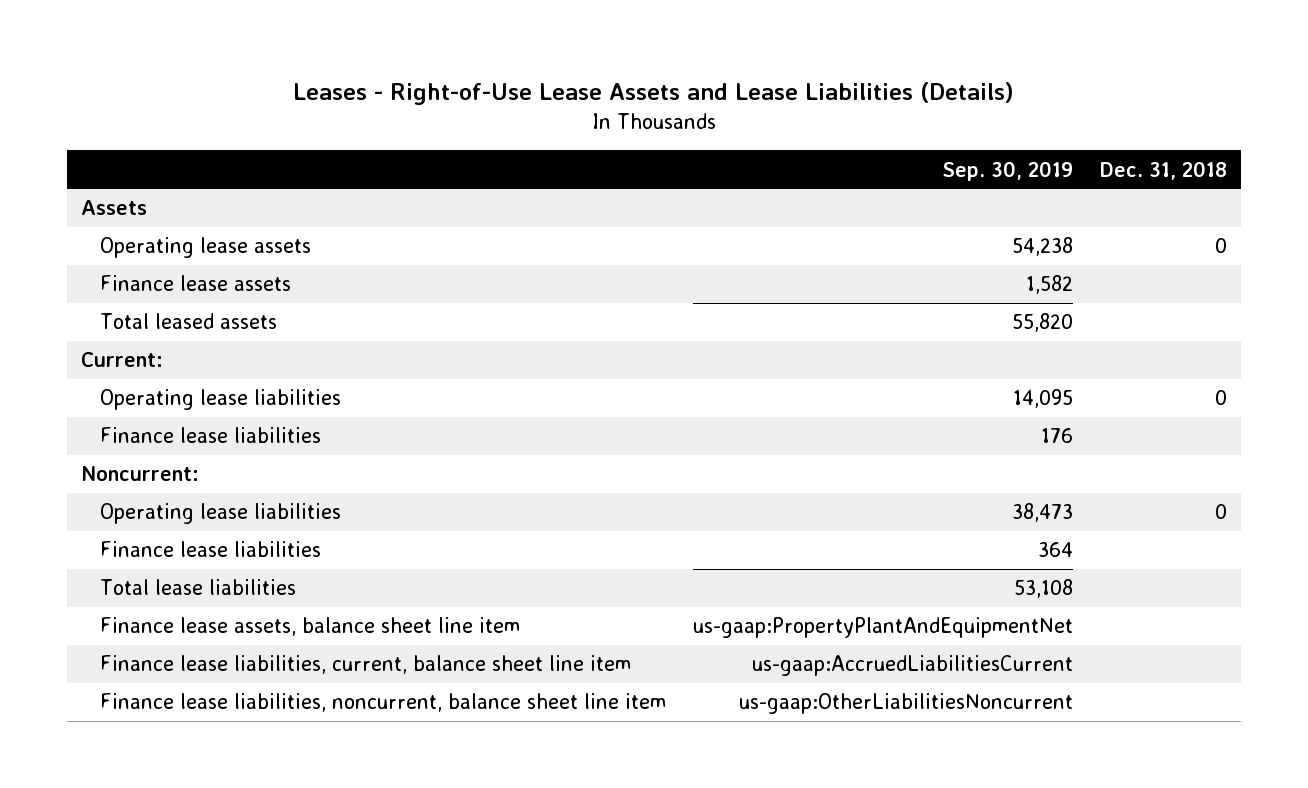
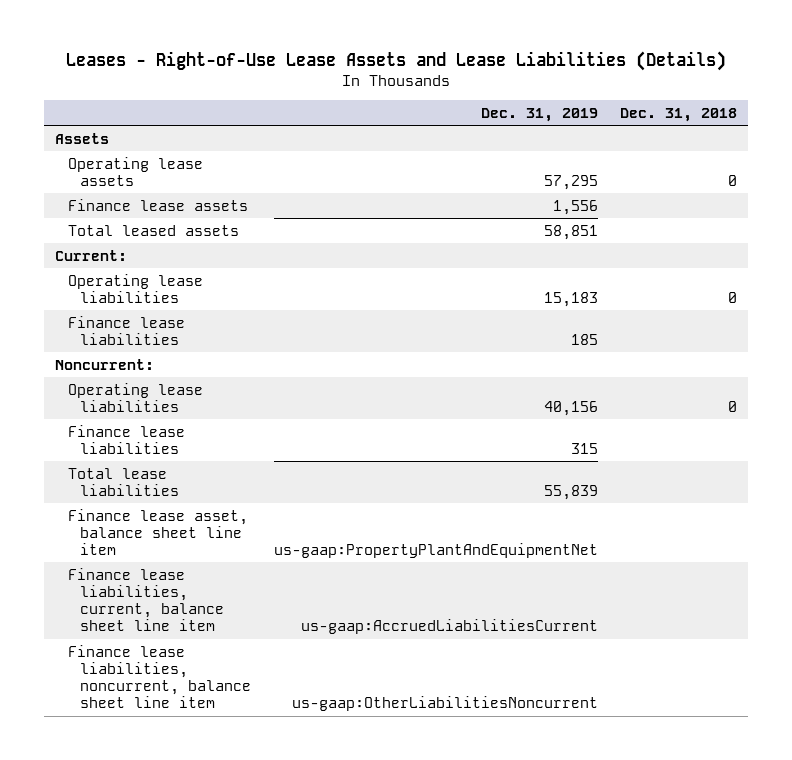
[942,160,1074,181] Sep. 30, 2019 -> none
none -> [480,107,598,122] Dec. 31, 2019
[99,617,520,637] Finance lease assets, balance sheet line item -> [67,508,248,555] Finance lease asset, balance sheet line item

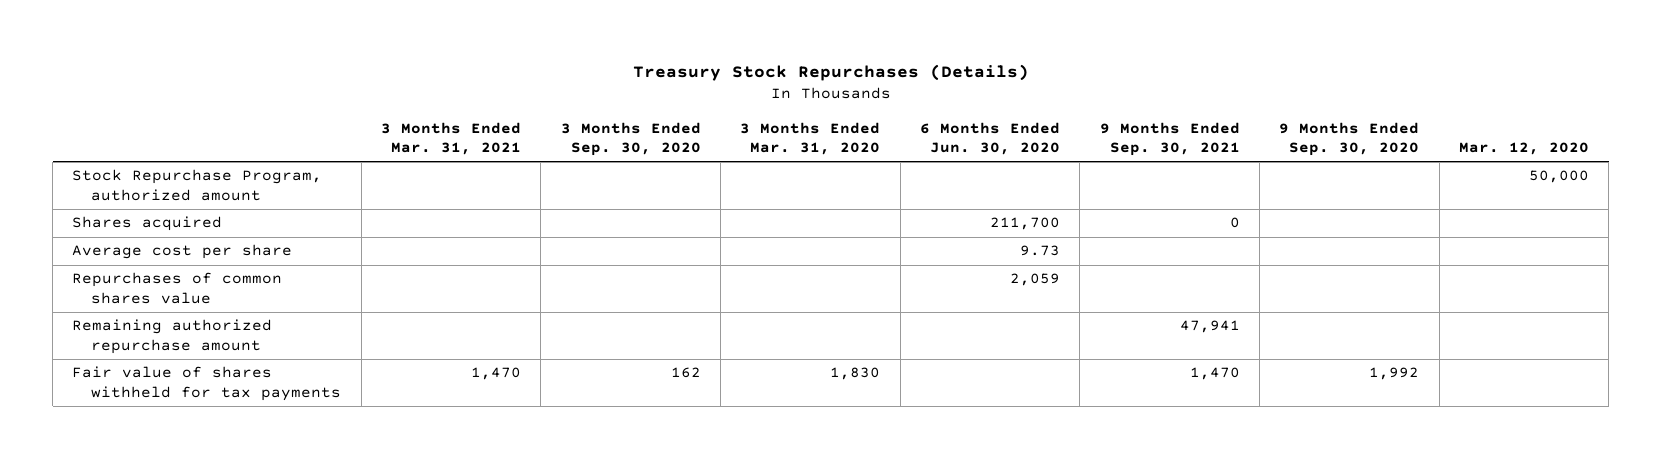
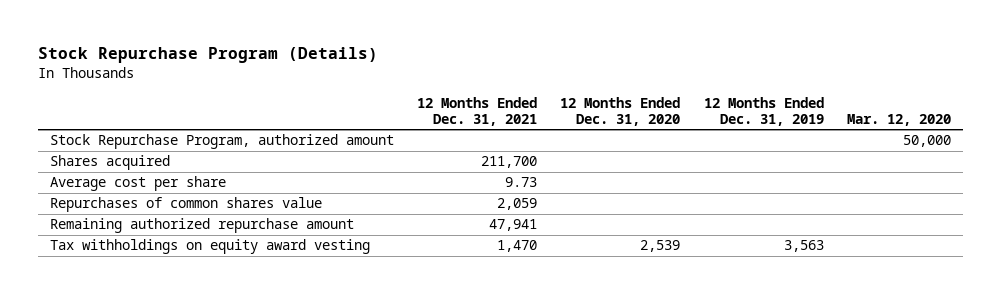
[632,64,1029,82] Treasury Stock Repurchases (Details) -> [37,47,378,64] Stock Repurchase Program (Details)
[380,121,521,156] 3 Months Ended Mar. 31, 2021 -> none
[560,121,701,157] 3 Months Ended Sep. 30, 2020 -> none
[740,121,881,156] 3 Months Ended Mar. 31, 2020 -> none
[919,121,1060,156] 6 Months Ended Jun. 30, 2020 -> none
[1099,121,1240,157] 9 Months Ended Sep. 30, 2021 -> none
[1279,121,1420,157] 9 Months Ended Sep. 30, 2020 -> none
none -> [417,96,538,126] 12 Months Ended Dec. 31, 2021
none -> [560,96,681,126] 12 Months Ended Dec. 31, 2020
none -> [703,96,824,126] 12 Months Ended Dec. 31, 2019
[72,366,342,401] Fair value of shares withheld for tax payments -> [49,239,370,255] Tax withholdings on equity award vesting

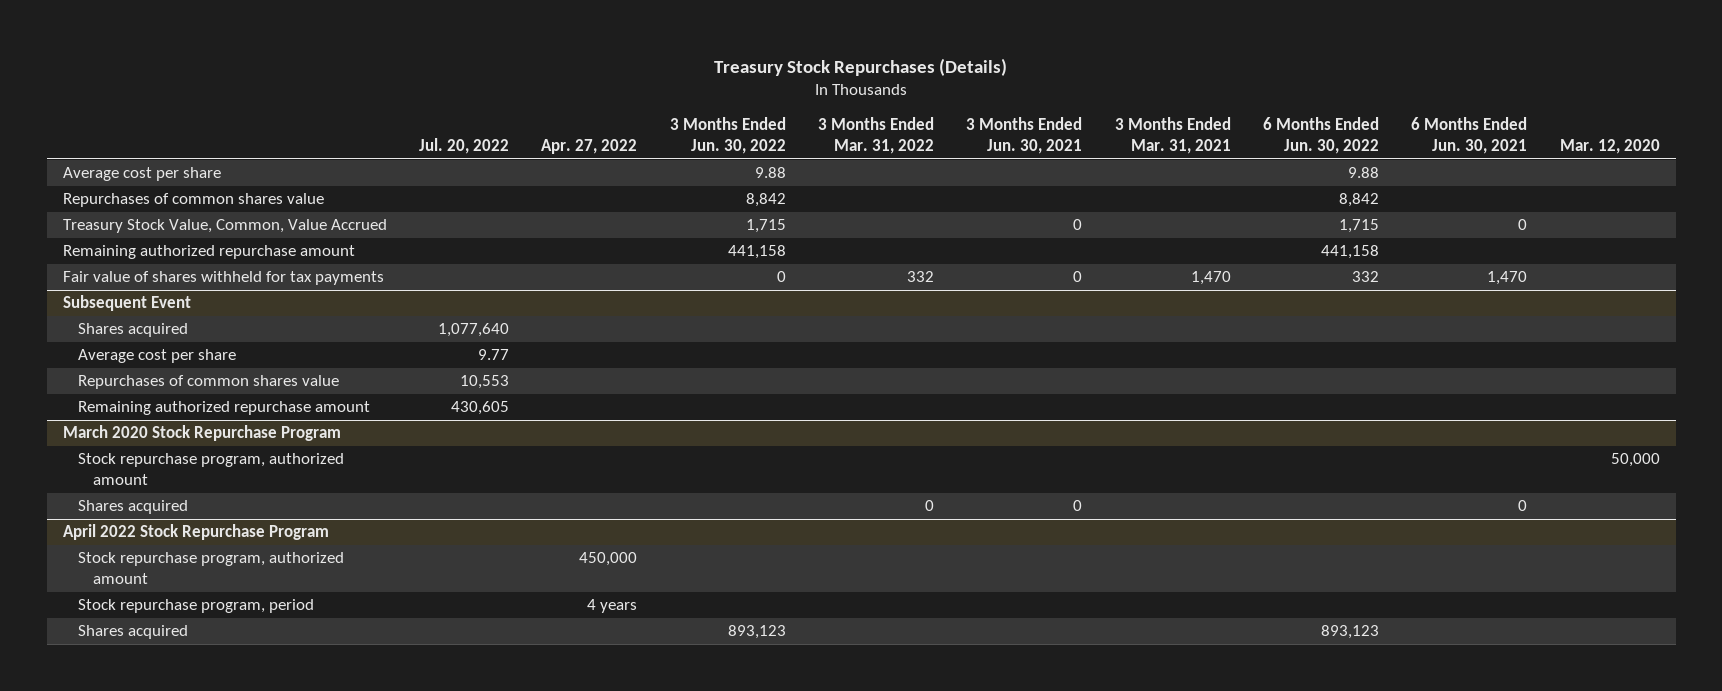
[37,47,378,64] Stock Repurchase Program (Details) -> [714,57,1008,76] Treasury Stock Repurchases (Details)
[417,96,538,126] 12 Months Ended Dec. 31, 2021 -> none
[560,96,681,126] 12 Months Ended Dec. 31, 2020 -> none
[703,96,824,126] 12 Months Ended Dec. 31, 2019 -> none
none -> [419,138,510,155] Jul. 20, 2022
none -> [541,139,638,155] Apr. 27, 2022
none -> [669,117,786,155] 3 Months Ended Jun. 30, 2022
none -> [818,117,935,155] 3 Months Ended Mar. 31, 2022
none -> [966,117,1083,155] 3 Months Ended Jun. 30, 2021
none -> [1114,117,1231,155] 3 Months Ended Mar. 31, 2021
none -> [1262,117,1379,155] 6 Months Ended Jun. 30, 2022
none -> [1411,117,1528,155] 6 Months Ended Jun. 30, 2021
[49,134,394,150] Stock Repurchase Program, authorized amount -> none
[49,155,170,171] Shares acquired -> none
none -> [62,219,387,234] Treasury Stock Value, Common, Value Accrued
[49,239,370,255] Tax withholdings on equity award vesting -> [62,271,384,286] Fair value of shares withheld for tax payments
none -> [62,295,191,312] Subsequent Event
none -> [77,323,188,338] Shares acquired
none -> [77,349,236,364] Average cost per share
none -> [77,375,339,390] Repurchases of common shares value
none -> [77,401,370,416] Remaining authorized repurchase amount
none -> [62,425,341,442] March 2020 Stock Repurchase Program
none -> [77,453,344,486] Stock repurchase program, authorized amount
none -> [77,500,188,515] Shares acquired
none -> [62,524,329,541] April 2022 Stock Repurchase Program
none -> [77,552,344,585] Stock repurchase program, authorized amount
none -> [77,599,314,614] Stock repurchase program, period
none -> [77,625,188,640] Shares acquired

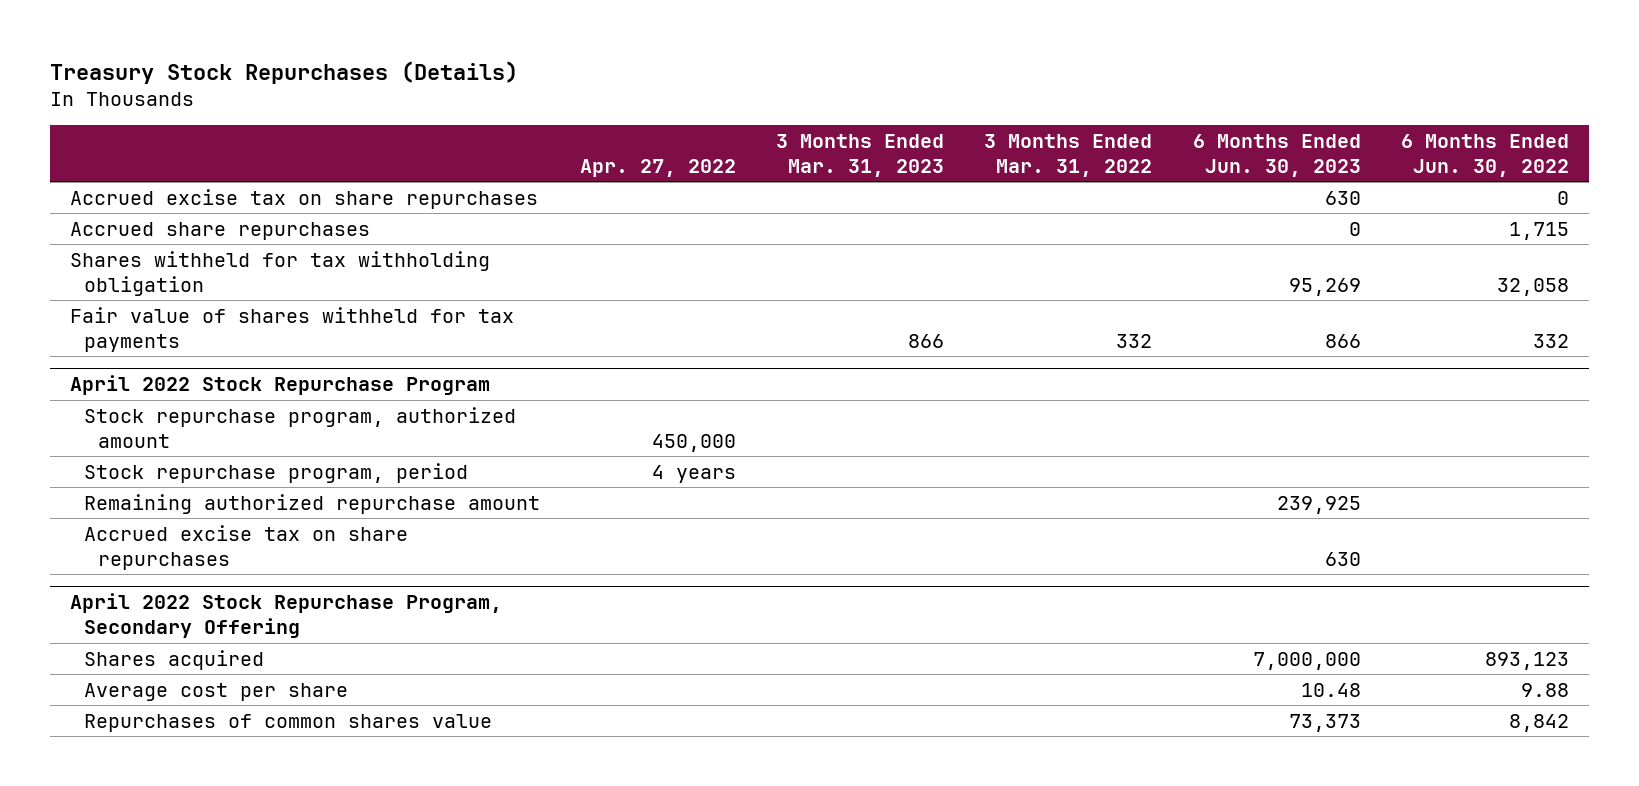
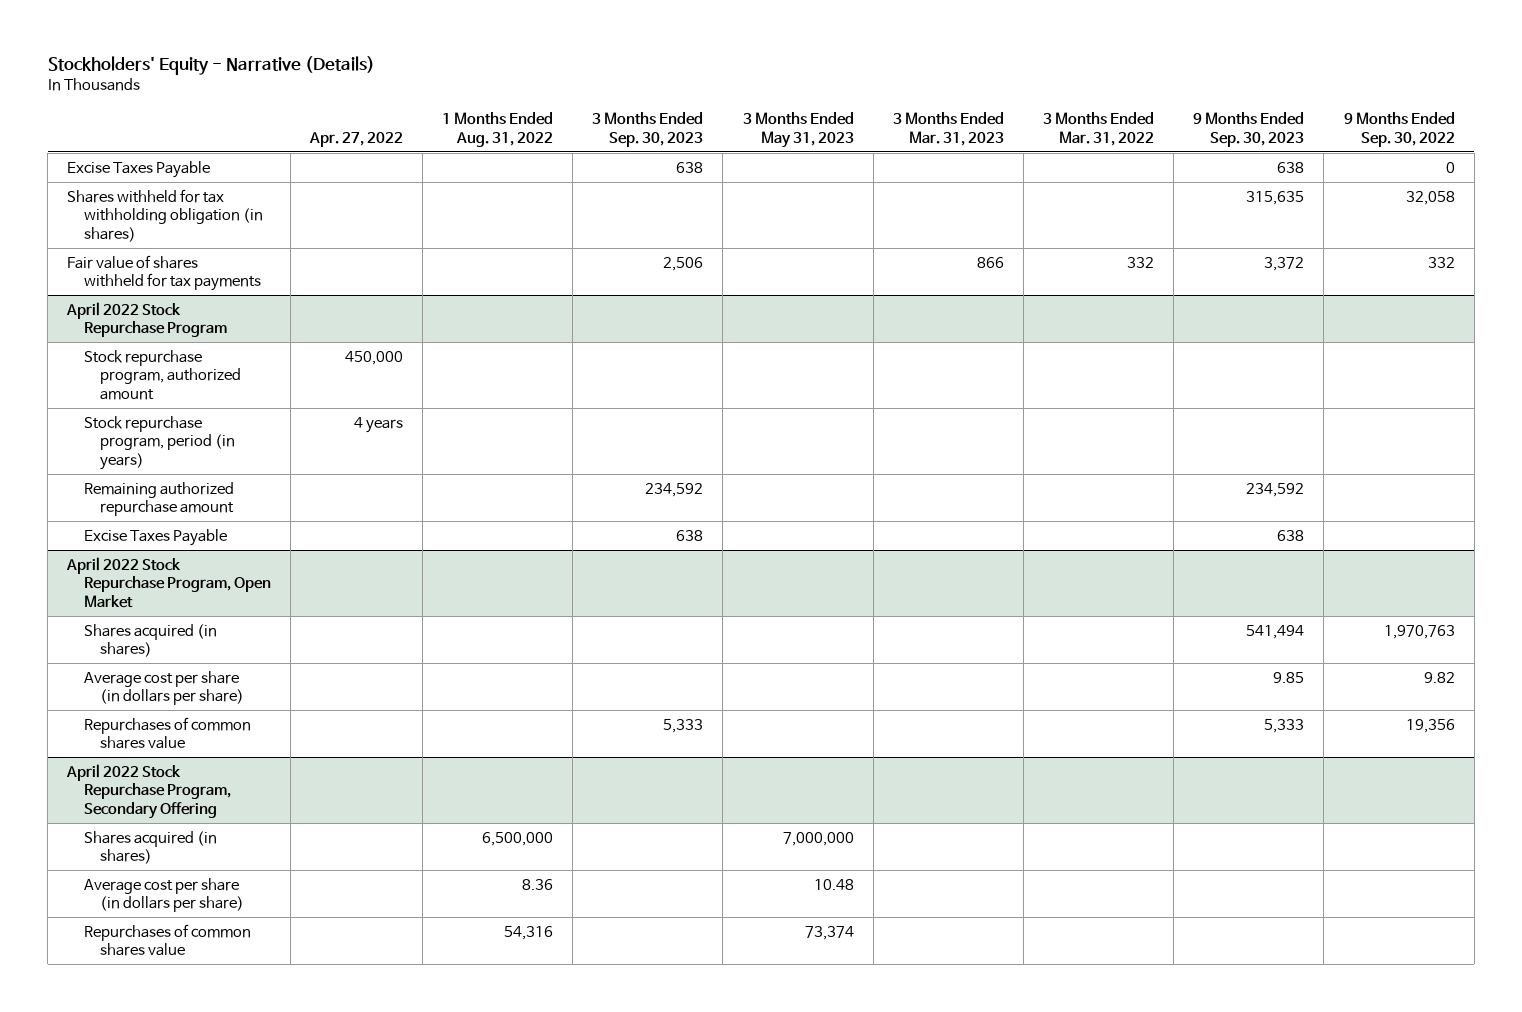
[49,60,518,84] Treasury Stock Repurchases (Details) -> [47,56,375,76] Stockholders' Equity - Narrative (Details)
[1192,133,1361,177] 6 Months Ended Jun. 30, 2023 -> none
[1400,133,1569,177] 6 Months Ended Jun. 30, 2022 -> none
none -> [442,112,554,147] 1 Months Ended Aug. 31, 2022
none -> [592,112,704,147] 3 Months Ended Sep. 30, 2023
none -> [742,112,854,148] 3 Months Ended May 31, 2023
none -> [1193,112,1305,147] 9 Months Ended Sep. 30, 2023
none -> [1343,112,1455,147] 9 Months Ended Sep. 30, 2022
[69,221,370,240] Accrued share repurchases -> none
[69,188,538,209] Accrued excise tax on share repurchases -> [67,160,211,178] Excise Taxes Payable
[69,250,490,296] Shares withheld for tax withholding obligation -> [67,188,263,242] Shares withheld for tax withholding obligation (in shares)
[83,462,468,483] Stock repurchase program, period -> [83,415,236,470] Stock repurchase program, period (in years)
[83,524,408,570] Accrued excise tax on share repurchases -> [83,528,227,546] Excise Taxes Payable
none -> [66,556,271,608] April 2022 Stock Repurchase Program, Open Market
none -> [83,623,217,658] Shares acquired (in shares)
none -> [83,670,245,706] Average cost per share (in dollars per share)
none -> [83,716,251,750] Repurchases of common shares value
[83,649,264,670] Shares acquired -> [83,830,217,865] Shares acquired (in shares)
[83,682,348,701] Average cost per share -> [83,877,245,913] Average cost per share (in dollars per share)

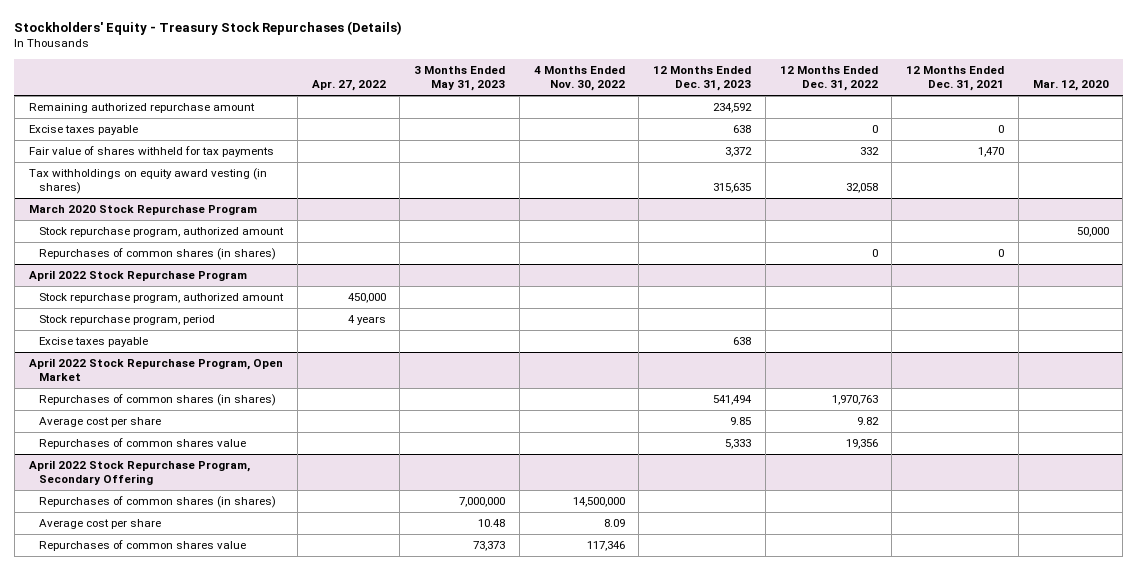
[47,56,375,76] Stockholders' Equity - Narrative (Details) -> [14,21,403,36] Stockholders' Equity - Treasury Stock Repurchases (Details)
[442,112,554,147] 1 Months Ended Aug. 31, 2022 -> none
[592,112,704,147] 3 Months Ended Sep. 30, 2023 -> none
[892,112,1004,146] 3 Months Ended Mar. 31, 2023 -> none
[1043,112,1155,146] 3 Months Ended Mar. 31, 2022 -> none
[1193,112,1305,147] 9 Months Ended Sep. 30, 2023 -> none
[1343,112,1455,147] 9 Months Ended Sep. 30, 2022 -> none
none -> [533,65,625,91] 4 Months Ended Nov. 30, 2022
none -> [653,65,752,91] 12 Months Ended Dec. 31, 2023
none -> [779,65,878,91] 12 Months Ended Dec. 31, 2022
none -> [906,65,1005,91] 12 Months Ended Dec. 31, 2021
none -> [1032,79,1109,91] Mar. 12, 2020
[67,188,263,242] Shares withheld for tax withholding obligation (in shares) -> none
none -> [28,103,255,114] Remaining authorized repurchase amount
[67,160,211,178] Excise Taxes Payable -> [28,125,138,136] Excise taxes payable
none -> [28,168,267,195] Tax withholdings on equity award vesting (in shares)
none -> [28,205,257,216] March 2020 Stock Repurchase Program
none -> [39,227,285,238] Stock repurchase program, authorized amount
none -> [39,248,277,261] Repurchases of common shares (in shares)
[83,481,235,517] Remaining authorized repurchase amount -> none
[83,415,236,470] Stock repurchase program, period (in years) -> [39,315,216,326] Stock repurchase program, period
[83,528,227,546] Excise Taxes Payable -> [39,337,149,348] Excise taxes payable
[83,623,217,658] Shares acquired (in shares) -> [39,394,277,407] Repurchases of common shares (in shares)
[83,670,245,706] Average cost per share (in dollars per share) -> [39,417,162,428] Average cost per share
[83,830,217,865] Shares acquired (in shares) -> [39,496,277,509] Repurchases of common shares (in shares)
[83,877,245,913] Average cost per share (in dollars per share) -> [39,519,162,530] Average cost per share
[804,925,854,940] 73,374 -> [473,541,506,552] 73,373

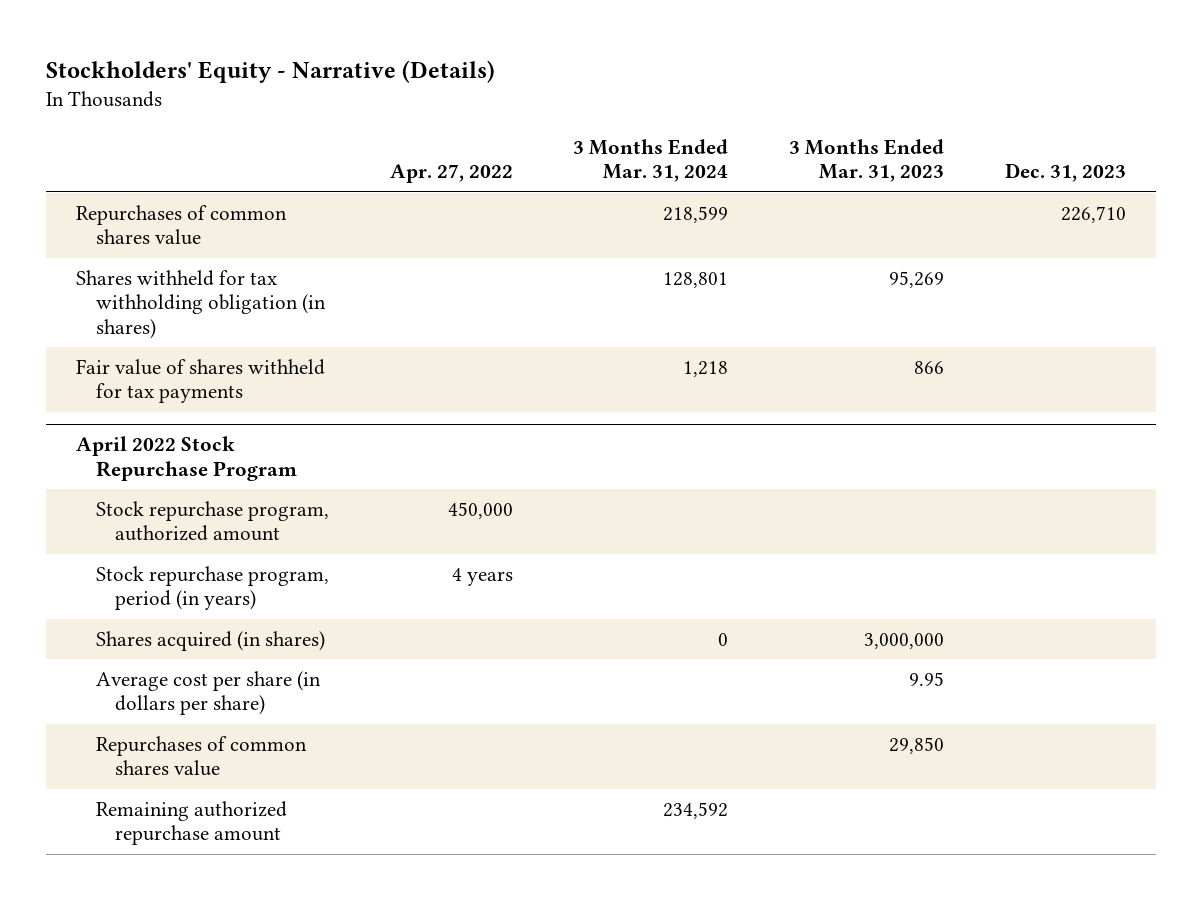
[14,21,403,36] Stockholders' Equity - Treasury Stock Repurchases (Details) -> [45,60,495,84] Stockholders' Equity - Narrative (Details)
[414,65,506,91] 3 Months Ended May 31, 2023 -> none
[533,65,625,91] 4 Months Ended Nov. 30, 2022 -> none
[653,65,752,91] 12 Months Ended Dec. 31, 2023 -> none
[779,65,878,91] 12 Months Ended Dec. 31, 2022 -> none
[906,65,1005,91] 12 Months Ended Dec. 31, 2021 -> none
[1032,79,1109,91] Mar. 12, 2020 -> none
none -> [573,138,729,183] 3 Months Ended Mar. 31, 2024
none -> [789,138,945,183] 3 Months Ended Mar. 31, 2023
none -> [1004,163,1126,183] Dec. 31, 2023
[28,103,255,114] Remaining authorized repurchase amount -> none
[28,125,138,136] Excise taxes payable -> none
none -> [76,204,288,246] Repurchases of common shares value
none -> [76,269,326,339] Shares withheld for tax withholding obligation (in shares)
[28,168,267,195] Tax withholdings on equity award vesting (in shares) -> none
[28,205,257,216] March 2020 Stock Repurchase Program -> none
[39,227,285,238] Stock repurchase program, authorized amount -> none
[39,248,277,261] Repurchases of common shares (in shares) -> none
[39,337,149,348] Excise taxes payable -> none
[28,358,283,382] April 2022 Stock Repurchase Program, Open Market -> none
[39,394,277,407] Repurchases of common shares (in shares) -> none
[39,417,162,428] Average cost per share -> none
[39,438,247,450] Repurchases of common shares value -> none
[28,460,250,486] April 2022 Stock Repurchase Program, Secondary Offering -> none
[39,496,277,509] Repurchases of common shares (in shares) -> none
[39,519,162,530] Average cost per share -> none
[39,540,247,552] Repurchases of common shares value -> none
[39,315,216,326] Stock repurchase program, period -> [95,565,329,611] Stock repurchase program, period (in years)
none -> [95,630,325,651] Shares acquired (in shares)
none -> [95,670,321,716] Average cost per share (in dollars per share)
none -> [95,735,307,777] Repurchases of common shares value
none -> [95,800,287,846] Remaining authorized repurchase amount

